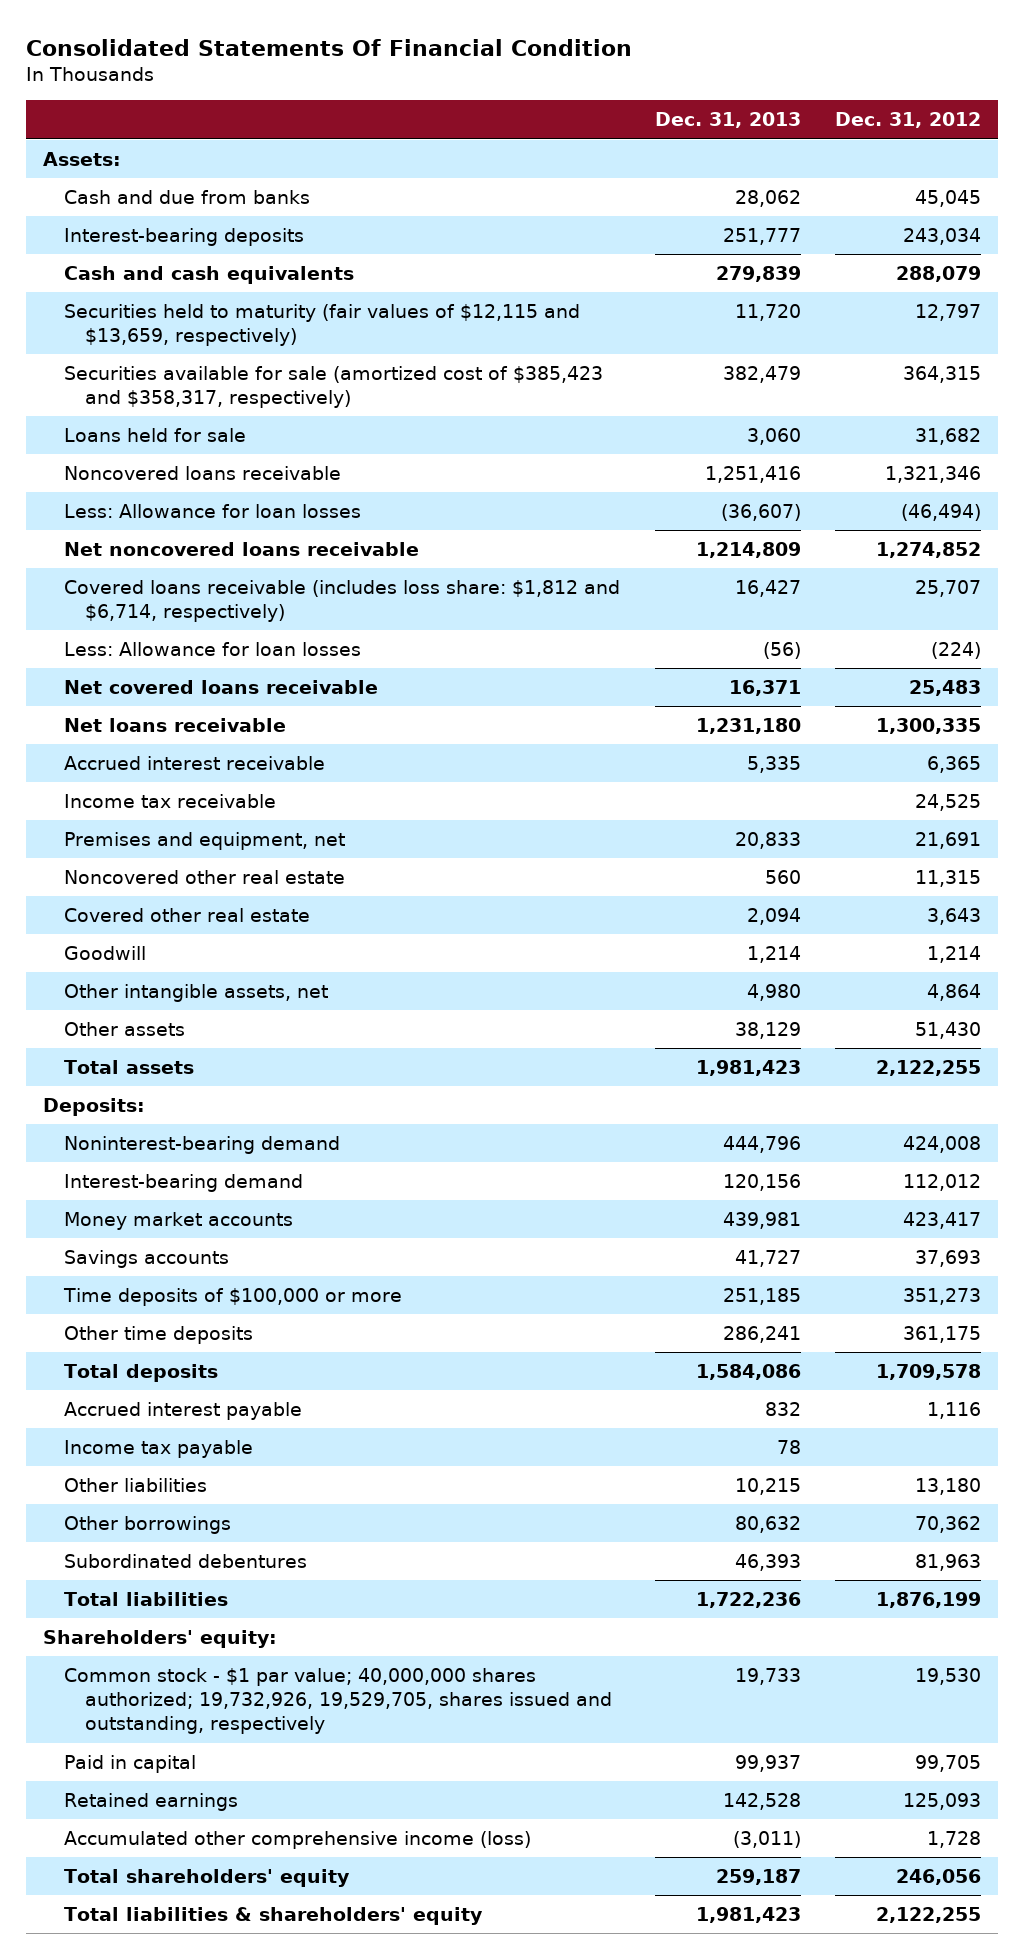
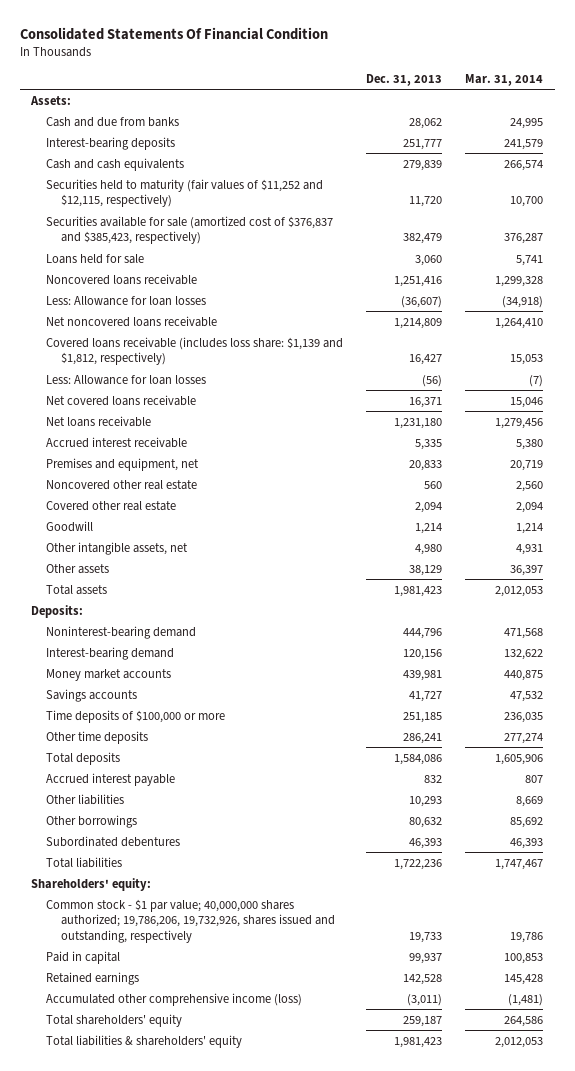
[835,112,982,129] Dec. 31, 2012 -> none
none -> [465,74,544,87] Mar. 31, 2014
[64,304,581,347] Securities held to maturity (fair values of $12,115 and $13,659, respectively) -> [46,178,324,208] Securities held to maturity (fair values of $11,252 and $12,115, respectively)
[64,366,604,409] Securities available for sale (amortized cost of $385,423 and $358,317, respectively) -> [46,215,334,245] Securities available for sale (amortized cost of $376,837 and $385,423, respectively)
[64,580,621,623] Covered loans receivable (includes loss share: $1,812 and $6,714, respectively) -> [46,336,344,366] Covered loans receivable (includes loss share: $1,139 and $1,812, respectively)
[64,794,277,809] Income tax receivable -> none
[64,1440,254,1459] Income tax payable -> none
[734,1478,801,1496] 10,215 -> [409,795,443,807] 10,293
[64,1668,613,1735] Common stock - $1 par value; 40,000,000 shares authorized; 19,732,926, 19,529,705, shares issued and outstanding, respectively -> [46,898,336,943] Common stock - $1 par value; 40,000,000 shares authorized; 19,786,206, 19,732,926, shares issued and outstanding, respectively

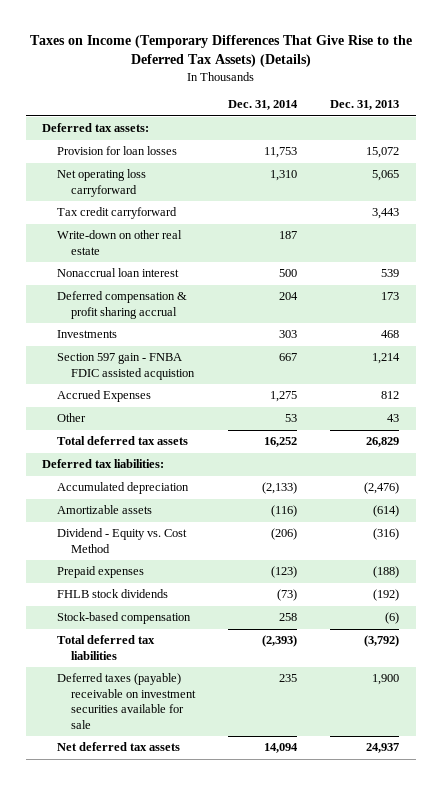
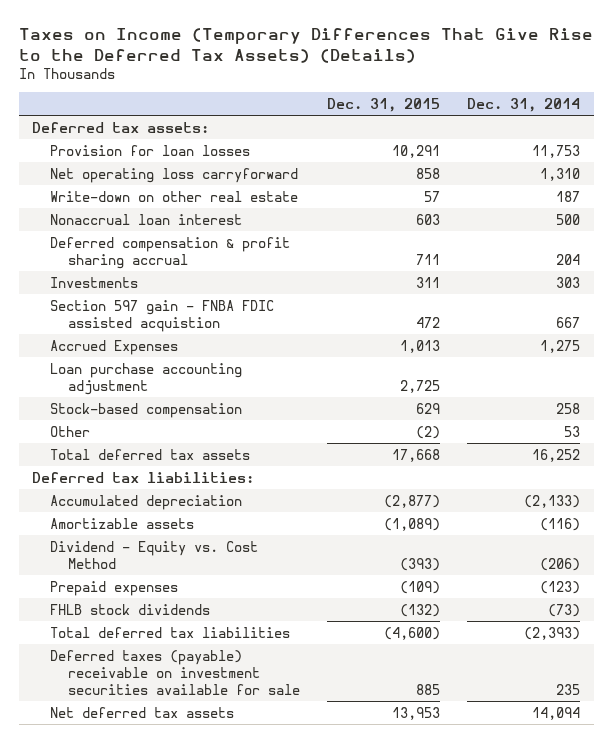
[330,100,400,111] Dec. 31, 2013 -> none
none -> [326,97,440,112] Dec. 31, 2015
[56,207,177,220] Tax credit carryforward -> none
none -> [50,362,243,395] Loan purchase accounting adjustment
[56,612,191,625] Stock-based compensation -> [50,402,243,418] Stock-based compensation

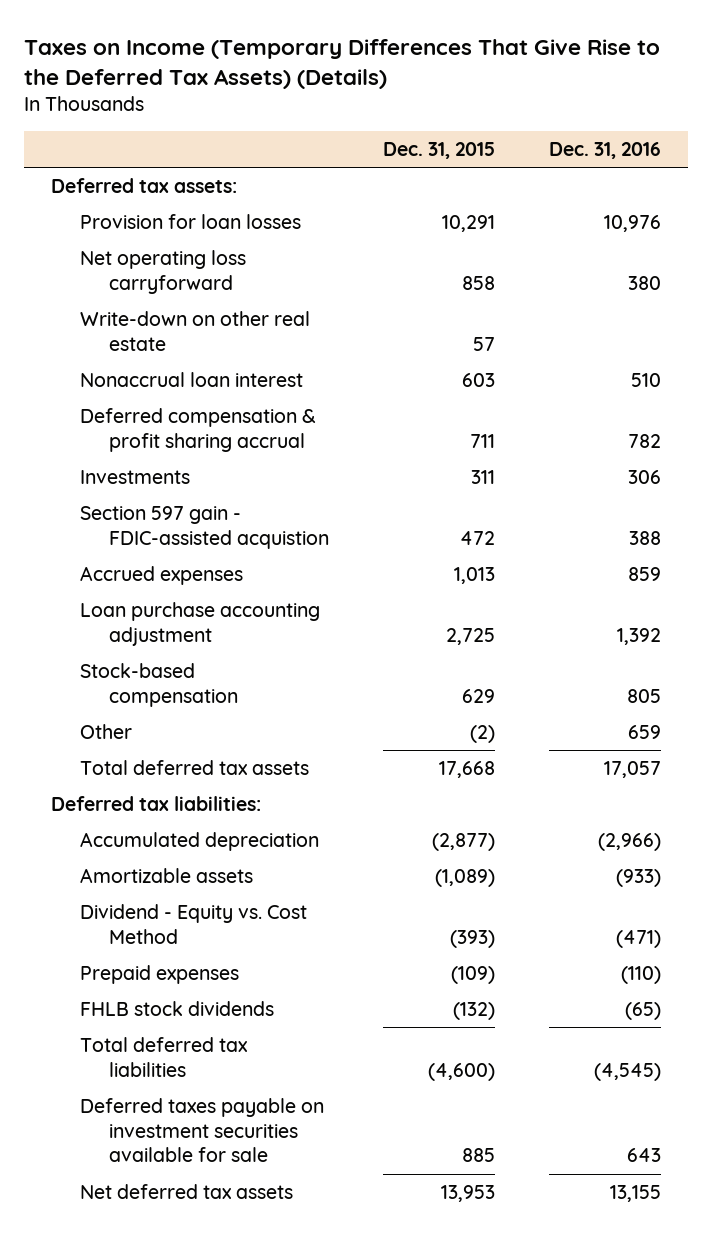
[466,97,580,112] Dec. 31, 2014 -> none
none -> [549,141,662,159] Dec. 31, 2016
[50,299,275,332] Section 597 gain - FNBA FDIC assisted acquistion -> [80,506,330,549] Section 597 gain - FDIC-assisted acquistion
[50,339,179,355] Accrued Expenses -> [80,566,244,586] Accrued expenses
[50,649,300,695] Deferred taxes (payable) receivable on investment securities available for sale -> [80,1098,325,1163] Deferred taxes payable on investment securities available for sale

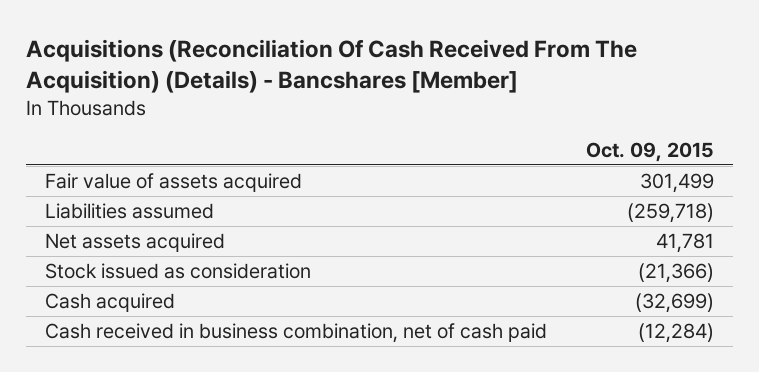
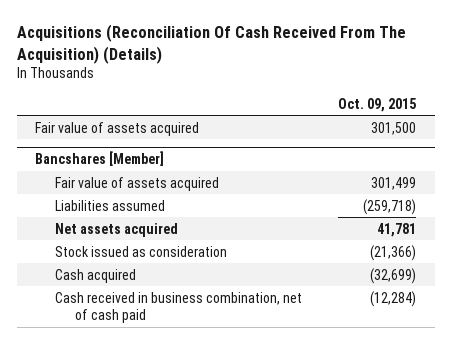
[25,38,637,93] Acquisitions (Reconciliation Of Cash Received From The Acquisition) (Details) - Bancshares [Member] -> [16,24,406,64] Acquisitions (Reconciliation Of Cash Received From The Acquisition) (Details)
none -> [34,121,199,136] Fair value of assets acquired
none -> [34,151,164,167] Bancshares [Member]

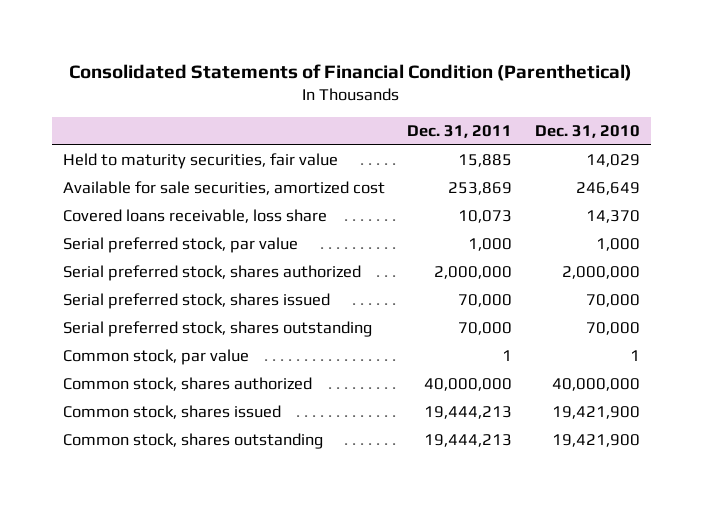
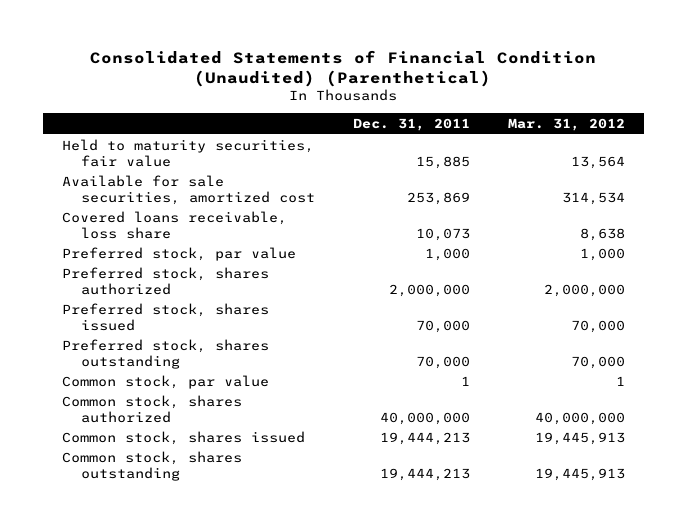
[69,63,633,81] Consolidated Statements of Financial Condition (Parenthetical) -> [90,49,597,87] Consolidated Statements of Financial Condition (Unaudited) (Parenthetical)
[534,125,640,139] Dec. 31, 2010 -> none
none -> [508,117,626,131] Mar. 31, 2012
[63,237,299,254] Serial preferred stock, par value -> [61,246,296,261] Preferred stock, par value
[63,265,362,282] Serial preferred stock, shares authorized -> [61,266,269,295] Preferred stock, shares authorized
[63,293,331,310] Serial preferred stock, shares issued -> [61,302,269,331] Preferred stock, shares issued
[63,321,373,338] Serial preferred stock, shares outstanding -> [61,338,269,369] Preferred stock, shares outstanding

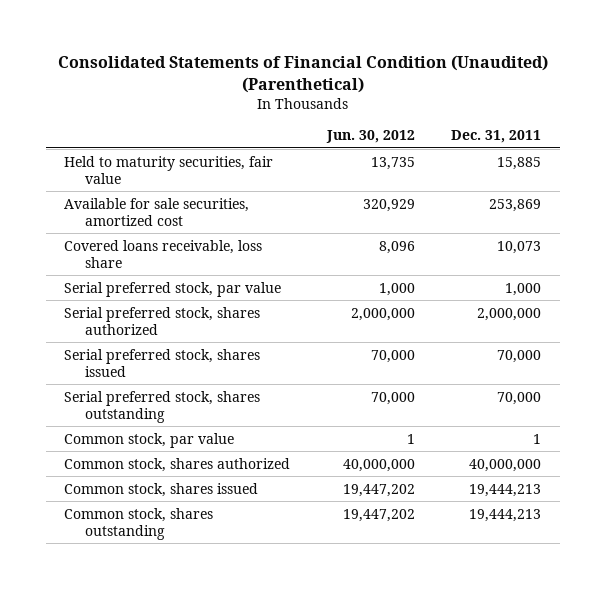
[508,117,626,131] Mar. 31, 2012 -> none
none -> [325,130,415,144] Jun. 30, 2012
[61,246,296,261] Preferred stock, par value -> [64,281,282,297] Serial preferred stock, par value
[61,266,269,295] Preferred stock, shares authorized -> [64,306,261,335] Serial preferred stock, shares authorized
[61,302,269,331] Preferred stock, shares issued -> [64,348,261,377] Serial preferred stock, shares issued
[61,338,269,369] Preferred stock, shares outstanding -> [64,390,261,423] Serial preferred stock, shares outstanding

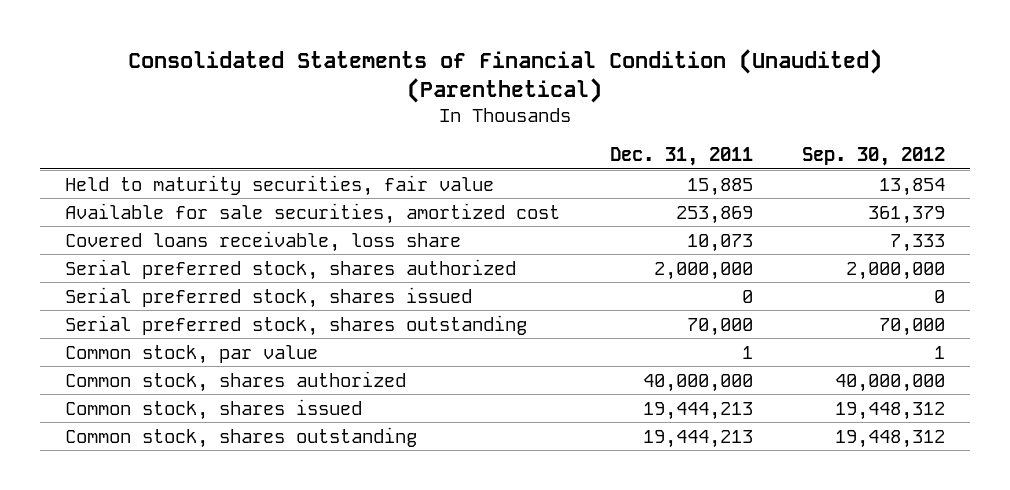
[325,130,415,144] Jun. 30, 2012 -> none
none -> [802,147,946,167] Sep. 30, 2012
[64,281,282,297] Serial preferred stock, par value -> none
[497,349,542,363] 70,000 -> [741,289,753,303] 0

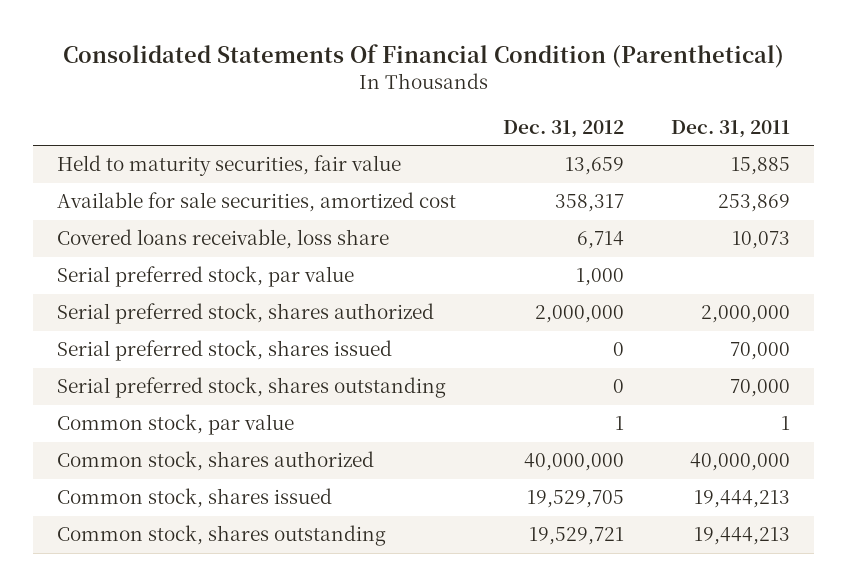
[128,49,883,103] Consolidated Statements of Financial Condition (Unaudited) (Parenthetical) -> [62,44,784,69] Consolidated Statements Of Financial Condition (Parenthetical)
[802,147,946,167] Sep. 30, 2012 -> none
none -> [503,119,625,138] Dec. 31, 2012
none -> [56,266,354,288] Serial preferred stock, par value
[741,289,753,303] 0 -> [730,342,791,361] 70,000

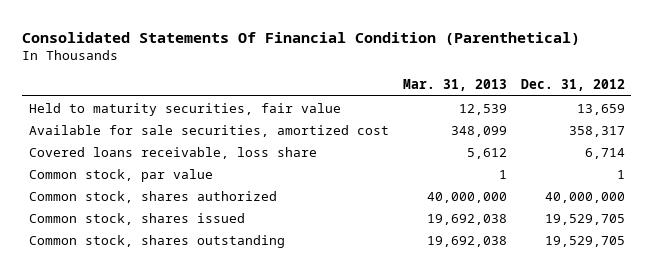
[671,119,791,138] Dec. 31, 2011 -> none
none -> [402,79,507,92] Mar. 31, 2013
[56,266,354,288] Serial preferred stock, par value -> none
[56,303,434,325] Serial preferred stock, shares authorized -> none
[56,340,392,362] Serial preferred stock, shares issued -> none
[56,377,446,399] Serial preferred stock, shares outstanding -> none
[529,527,625,546] 19,529,721 -> [544,235,625,247] 19,529,705

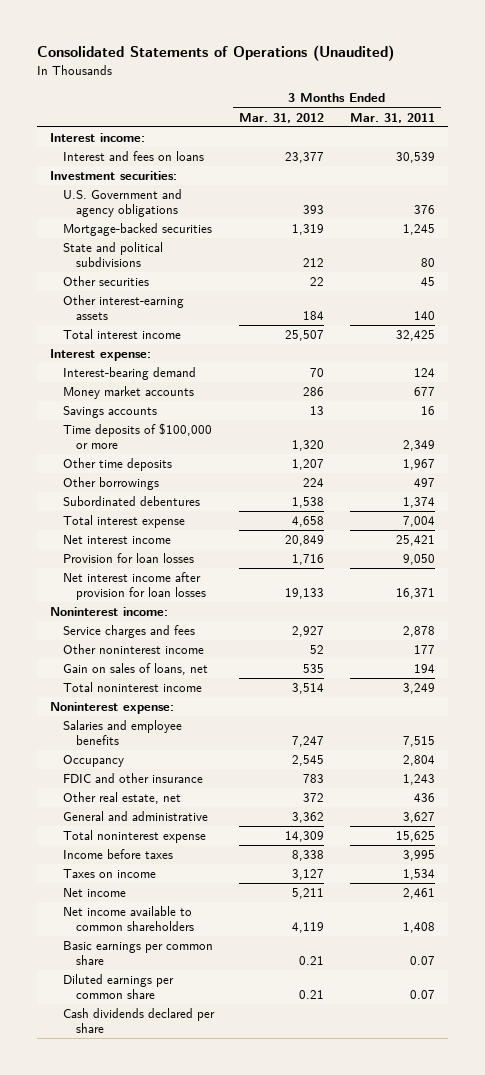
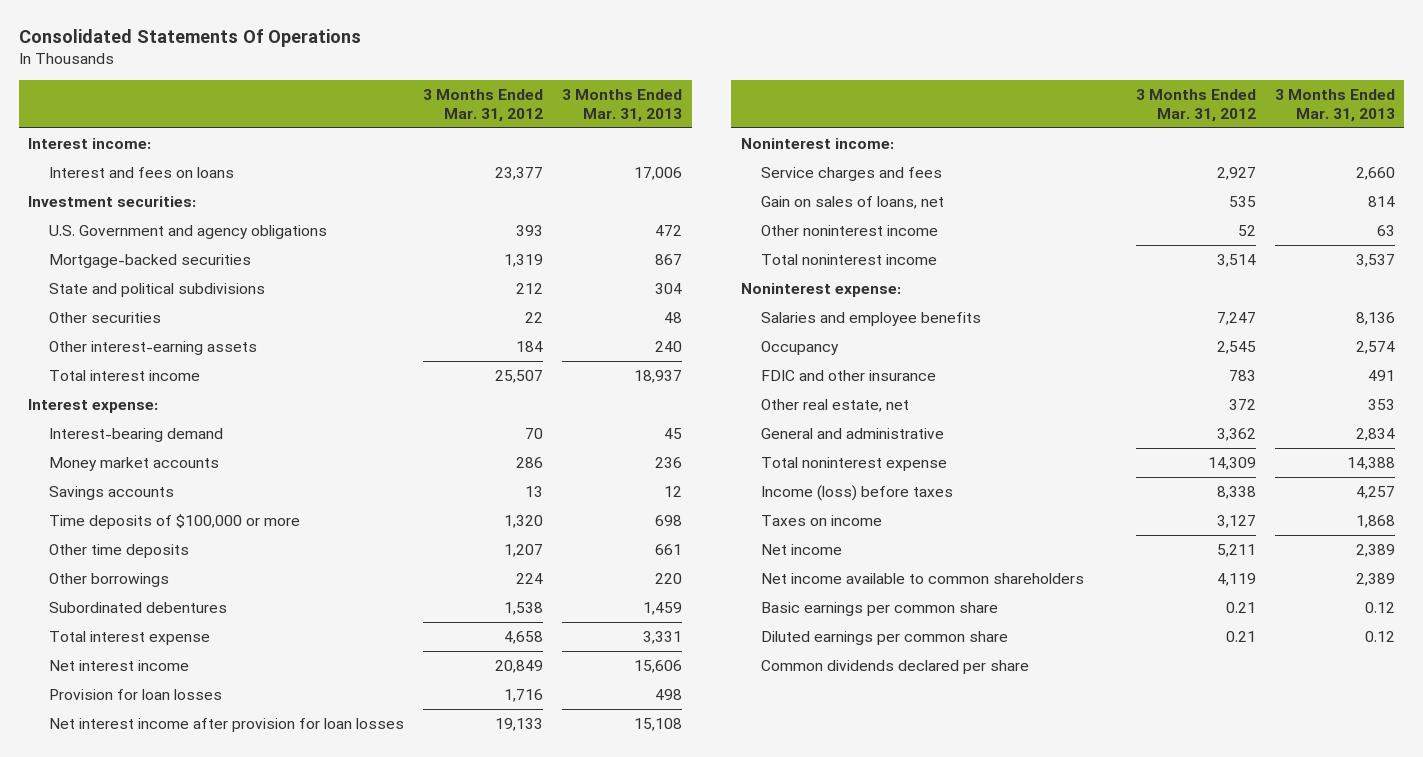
[37,45,395,62] Consolidated Statements of Operations (Unaudited) -> [18,29,361,48] Consolidated Statements Of Operations
[349,112,435,123] Mar. 31, 2011 -> none
none -> [562,89,683,122] 3 Months Ended Mar. 31, 2013
[62,644,204,655] Other noninterest income -> [761,225,939,237] Other noninterest income
[62,849,173,860] Income before taxes -> [761,485,954,502] Income (loss) before taxes
[62,1008,215,1034] Cash dividends declared per share -> [761,660,1030,675] Common dividends declared per share

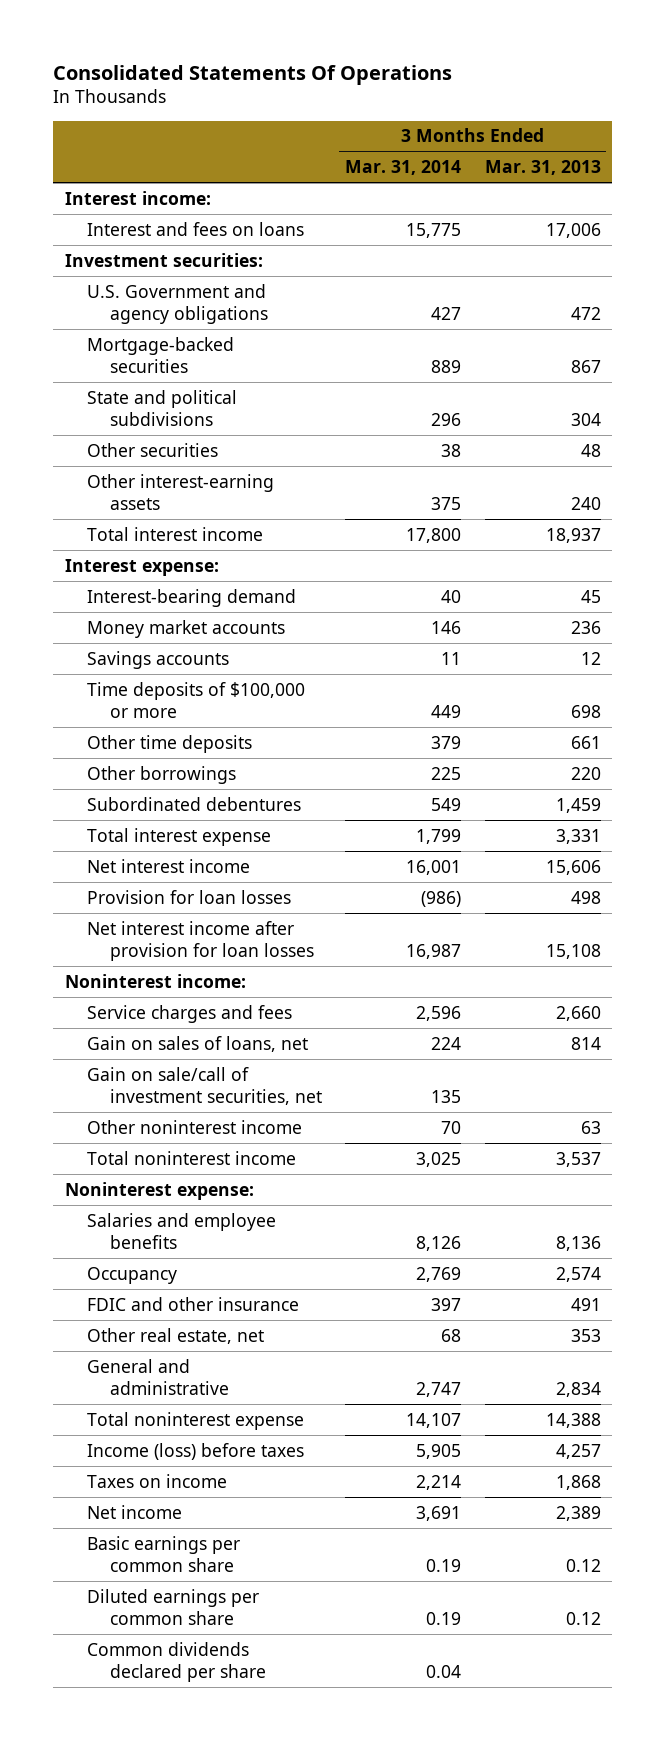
[423,89,544,122] 3 Months Ended Mar. 31, 2012 -> none
none -> [345,160,462,176] Mar. 31, 2014
none -> [87,1066,322,1105] Gain on sale/call of investment securities, net
[761,573,1085,585] Net income available to common shareholders -> none

